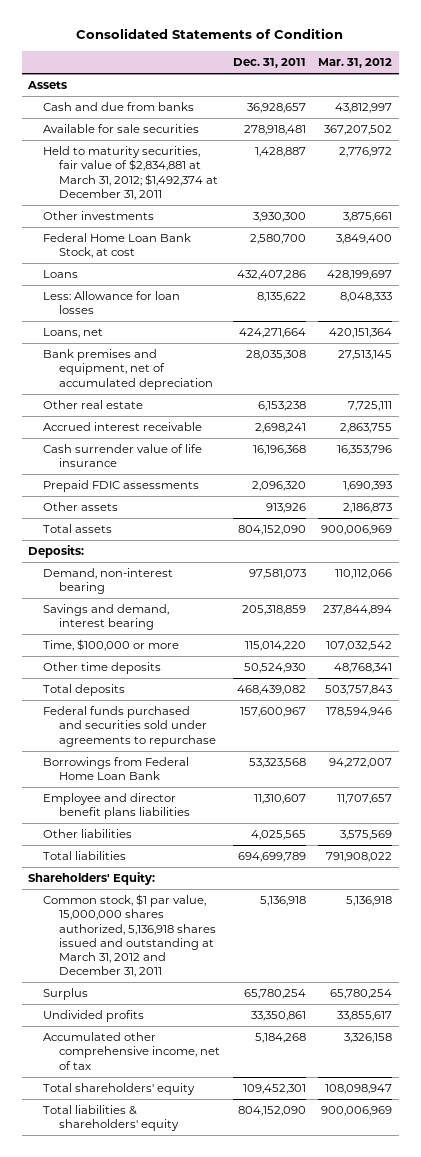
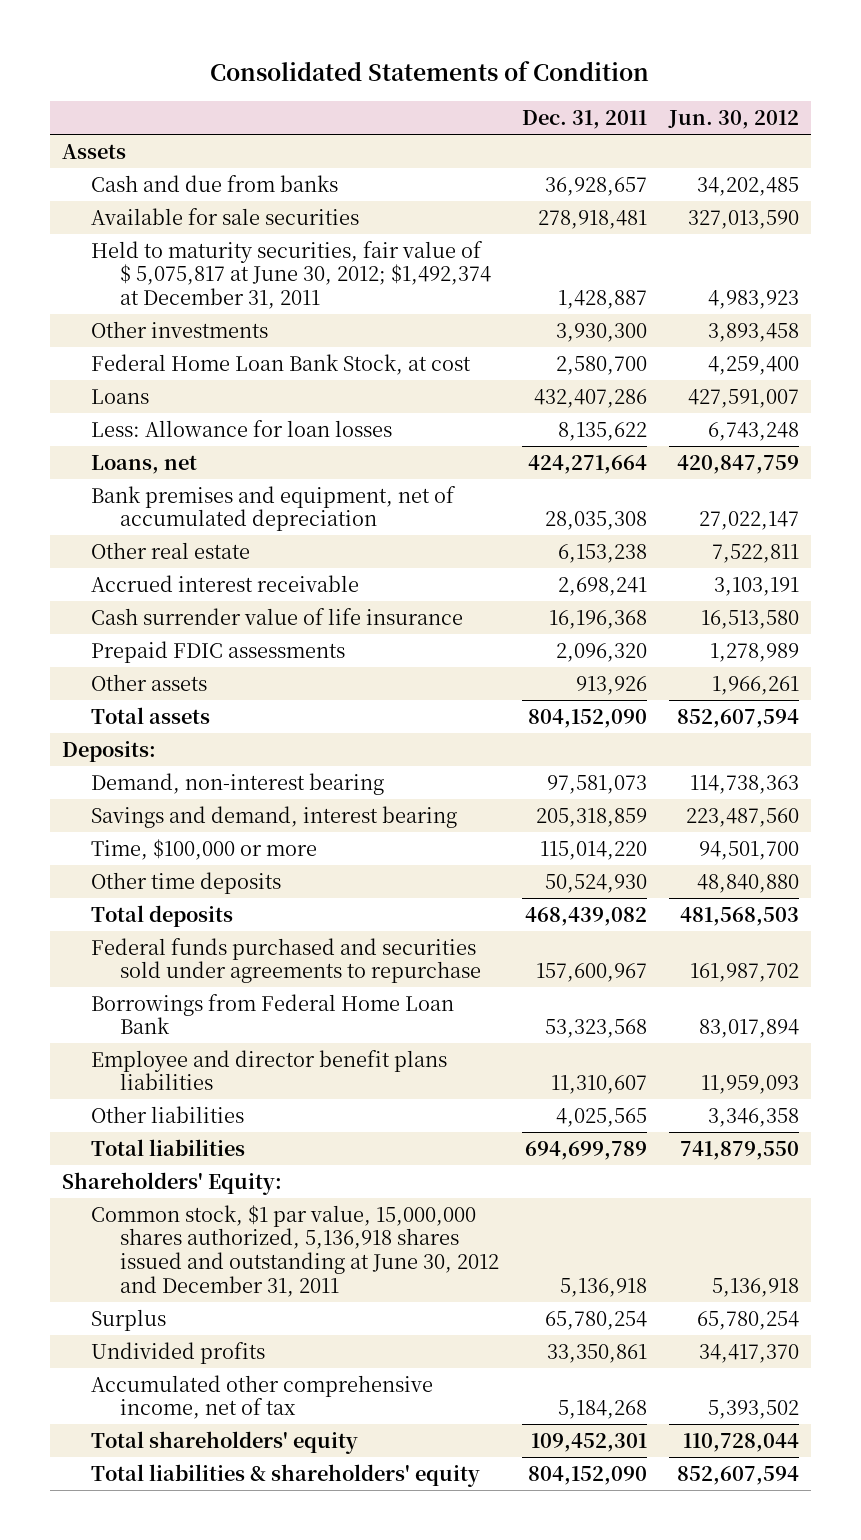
[318,57,393,68] Mar. 31, 2012 -> none
none -> [668,110,800,130] Jun. 30, 2012
[43,146,218,200] Held to maturity securities, fair value of $2,834,881 at March 31, 2012; $1,492,374 at December 31, 2011 -> [91,240,492,310] Held to maturity securities, fair value of $ 5,075,817 at June 30, 2012; $1,492,374 at December 31, 2011
[43,894,216,978] Common stock, $1 par value, 15,000,000 shares authorized, 5,136,918 shares issued and outstanding at March 31, 2012 and December 31, 2011 -> [91,1204,500,1298] Common stock, $1 par value, 15,000,000 shares authorized, 5,136,918 shares issued and outstanding at June 30, 2012 and December 31, 2011

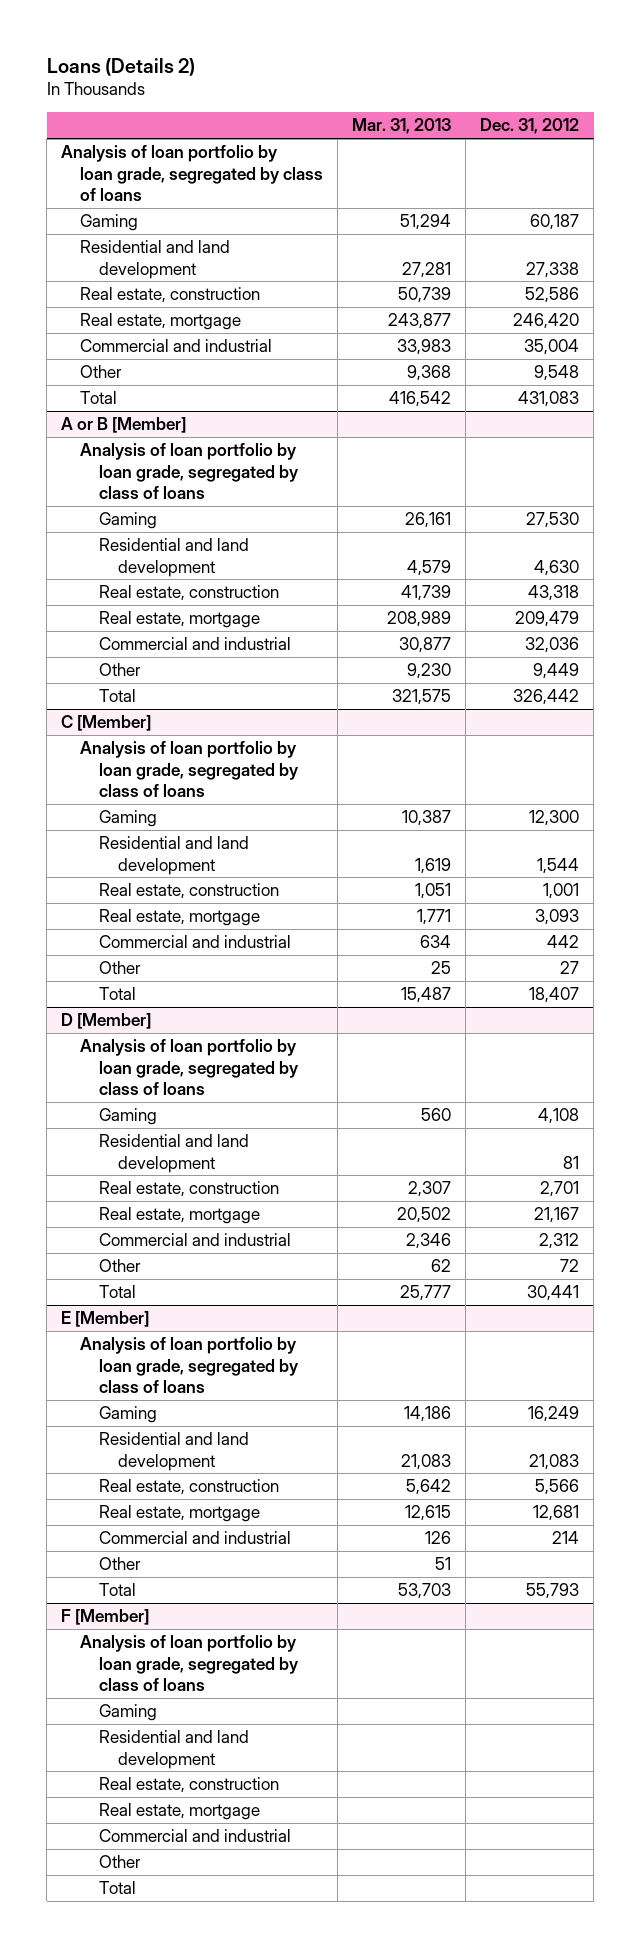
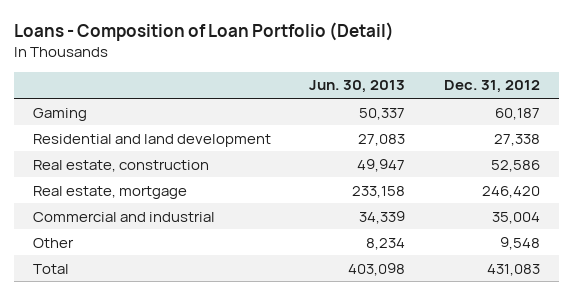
[46,57,195,76] Loans (Details 2) -> [13,21,394,41] Loans - Composition of Loan Portfolio (Detail)
[352,118,452,135] Mar. 31, 2013 -> none
none -> [309,80,406,94] Jun. 30, 2013
[61,145,324,201] Analysis of loan portfolio by loan grade, segregated by class of loans -> none
[61,417,187,434] A or B [Member] -> none
[80,443,299,499] Analysis of loan portfolio by loan grade, segregated by class of loans -> none
[98,512,157,530] Gaming -> none
[98,538,249,577] Residential and land development -> none
[98,585,279,602] Real estate, construction -> none
[98,611,260,629] Real estate, mortgage -> none
[98,637,291,651] Commercial and industrial -> none
[98,663,141,677] Other -> none
[98,689,136,703] Total -> none
[61,715,152,732] C [Member] -> none
[80,741,299,797] Analysis of loan portfolio by loan grade, segregated by class of loans -> none
[98,810,157,828] Gaming -> none
[98,836,249,875] Residential and land development -> none
[98,883,279,900] Real estate, construction -> none
[98,909,260,927] Real estate, mortgage -> none
[98,935,291,949] Commercial and industrial -> none
[98,961,141,975] Other -> none
[98,987,136,1001] Total -> none
[61,1013,152,1030] D [Member] -> none
[80,1039,299,1095] Analysis of loan portfolio by loan grade, segregated by class of loans -> none
[98,1108,157,1126] Gaming -> none
[98,1134,249,1173] Residential and land development -> none
[98,1181,279,1198] Real estate, construction -> none
[98,1207,260,1225] Real estate, mortgage -> none
[98,1233,291,1247] Commercial and industrial -> none
[98,1259,141,1273] Other -> none
[98,1285,136,1299] Total -> none
[61,1311,150,1328] E [Member] -> none
[80,1337,299,1393] Analysis of loan portfolio by loan grade, segregated by class of loans -> none
[98,1406,157,1424] Gaming -> none
[98,1432,249,1471] Residential and land development -> none
[98,1479,279,1496] Real estate, construction -> none
[98,1505,260,1523] Real estate, mortgage -> none
[98,1531,291,1545] Commercial and industrial -> none
[98,1557,141,1571] Other -> none
[98,1583,136,1597] Total -> none
[61,1609,150,1626] F [Member] -> none
[80,1635,299,1691] Analysis of loan portfolio by loan grade, segregated by class of loans -> none
[98,1704,157,1722] Gaming -> none
[98,1730,249,1769] Residential and land development -> none
[98,1777,279,1794] Real estate, construction -> none
[98,1803,260,1821] Real estate, mortgage -> none
[98,1829,291,1843] Commercial and industrial -> none
[98,1855,141,1869] Other -> none
[98,1881,136,1895] Total -> none

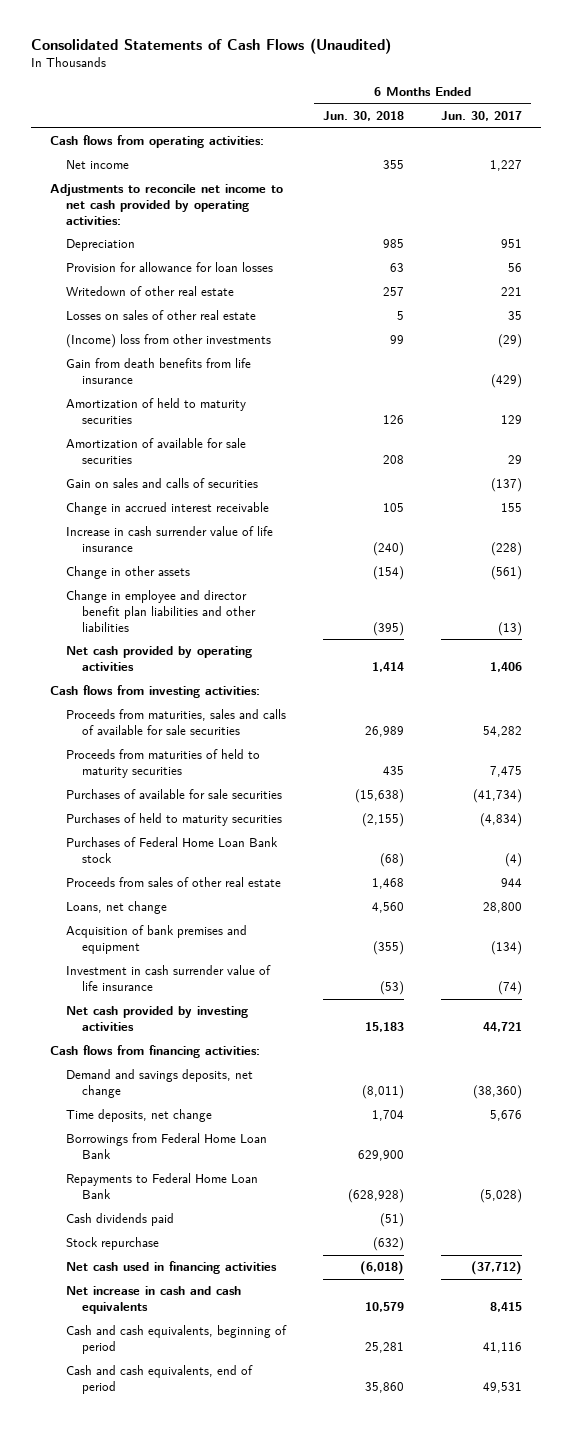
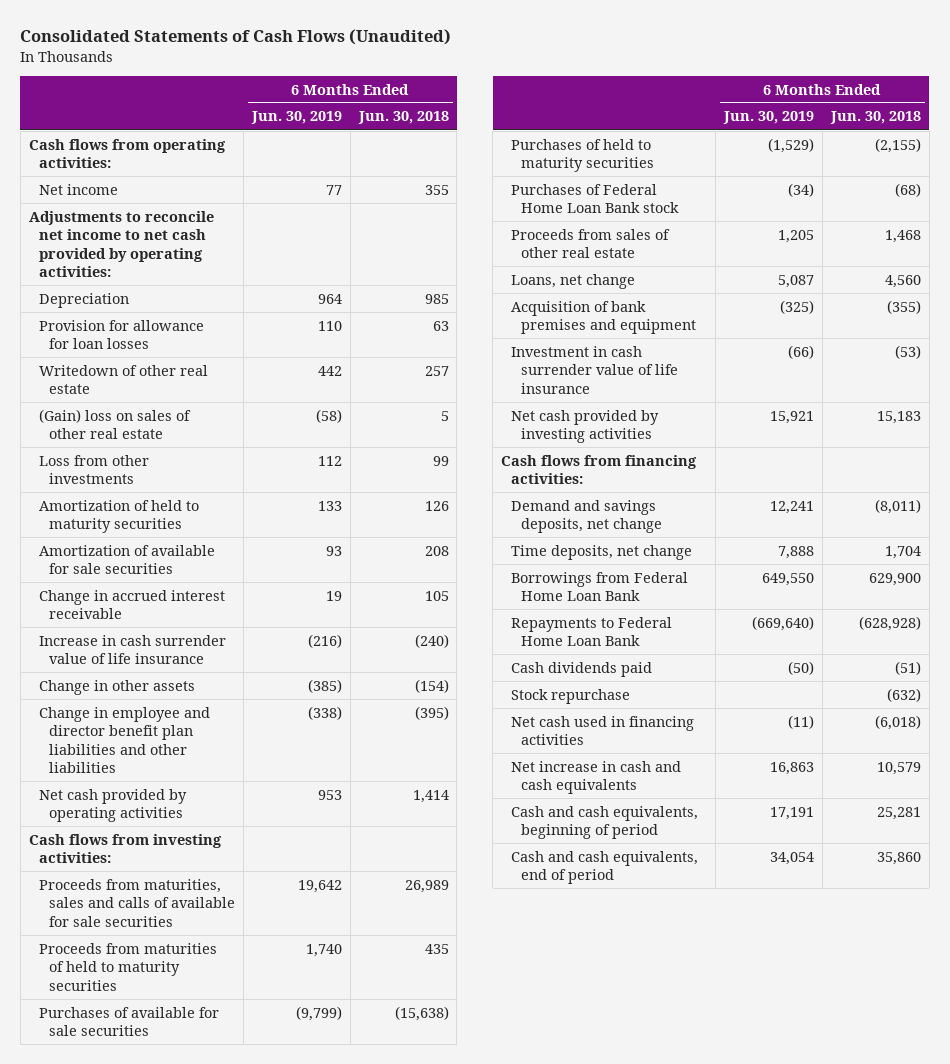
[441,111,523,122] Jun. 30, 2017 -> none
none -> [250,111,342,125] Jun. 30, 2019
[65,358,251,384] Gain from death benefits from life insurance -> none
[65,310,256,321] Losses on sales of other real estate -> [38,408,191,440] (Gain) loss on sales of other real estate
[65,334,271,349] (Income) loss from other investments -> [38,454,149,485] Loss from other investments
[65,478,258,489] Gain on sales and calls of securities -> none

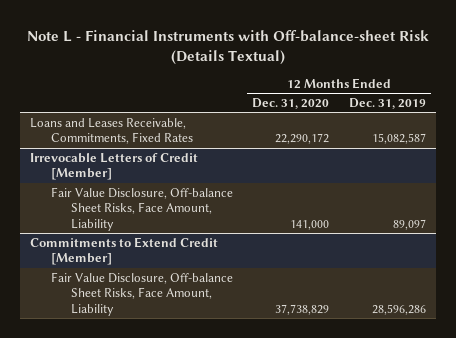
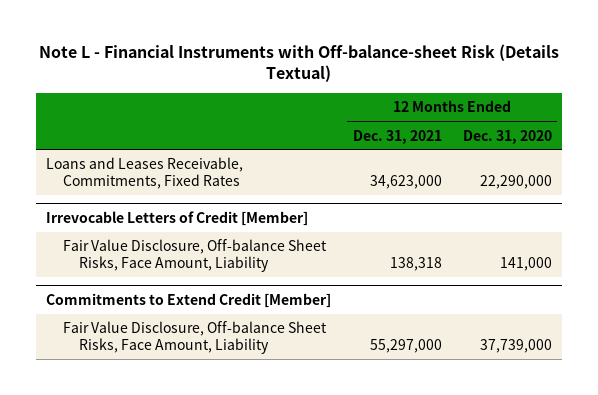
[348,98,426,110] Dec. 31, 2019 -> none
none -> [352,129,442,144] Dec. 31, 2021
[275,133,330,145] 22,290,172 -> [479,175,552,190] 22,290,000
[275,304,330,316] 37,738,829 -> [479,339,552,354] 37,739,000

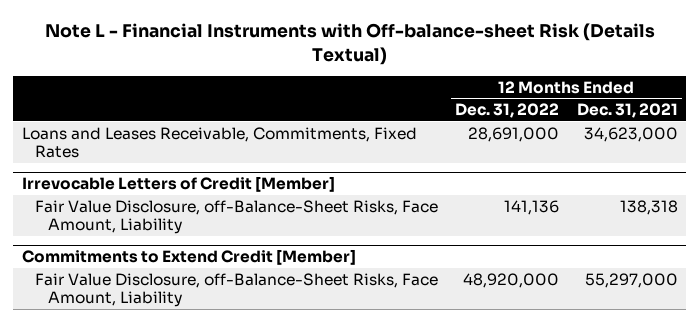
[462,129,552,144] Dec. 31, 2020 -> none
none -> [455,103,560,119] Dec. 31, 2022
[62,239,327,273] Fair Value Disclosure, Off-balance Sheet Risks, Face Amount, Liability -> [34,199,438,235] Fair Value Disclosure, off-Balance-Sheet Risks, Face Amount, Liability
[62,321,327,355] Fair Value Disclosure, Off-balance Sheet Risks, Face Amount, Liability -> [34,272,438,308] Fair Value Disclosure, off-Balance-Sheet Risks, Face Amount, Liability

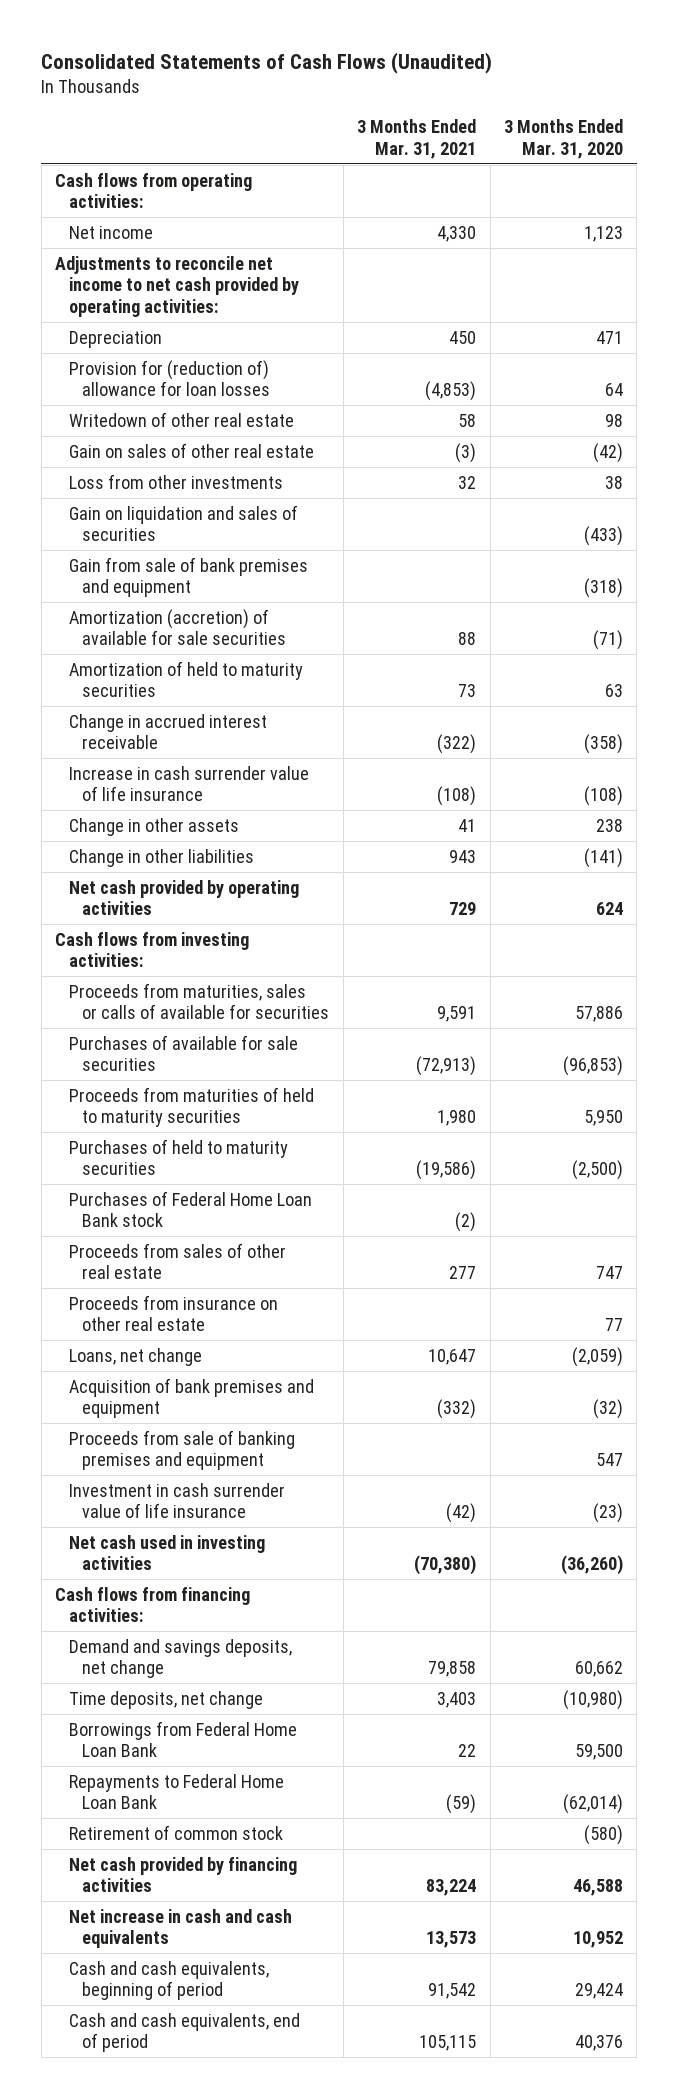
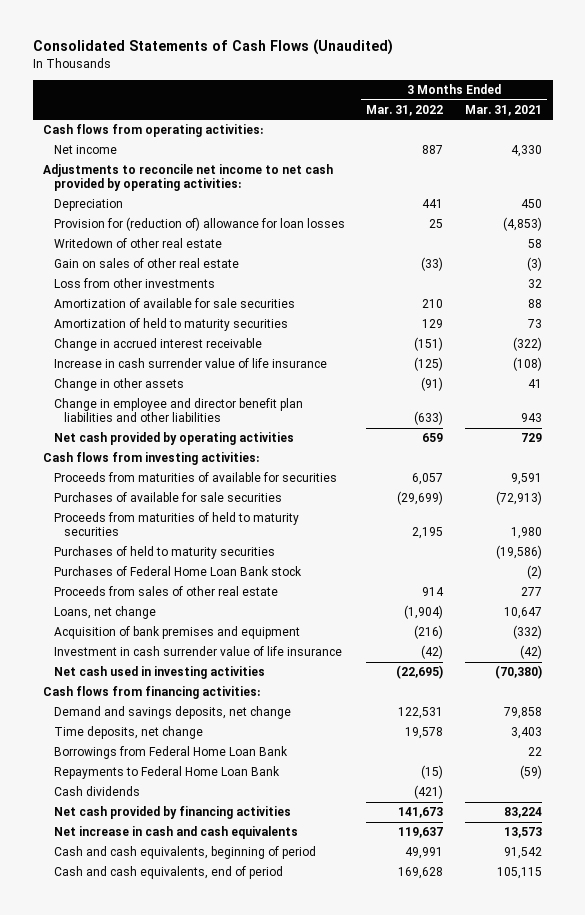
[503,119,623,159] 3 Months Ended Mar. 31, 2020 -> none
none -> [366,104,444,116] Mar. 31, 2022
[68,504,298,542] Gain on liquidation and sales of securities -> none
[68,556,308,598] Gain from sale of bank premises and equipment -> none
[68,608,287,646] Amortization (accretion) of available for sale securities -> [53,298,295,309] Amortization of available for sale securities
[68,848,254,867] Change in other liabilities -> [53,398,303,423] Change in employee and director benefit plan liabilities and other liabilities
[68,982,330,1020] Proceeds from maturities, sales or calls of available for securities -> [53,472,337,483] Proceeds from maturities of available for securities
[68,1294,278,1332] Proceeds from insurance on other real estate -> none
[68,1429,295,1471] Proceeds from sale of banking premises and equipment -> none
[68,1824,283,1840] Retirement of common stock -> none
none -> [53,786,140,797] Cash dividends

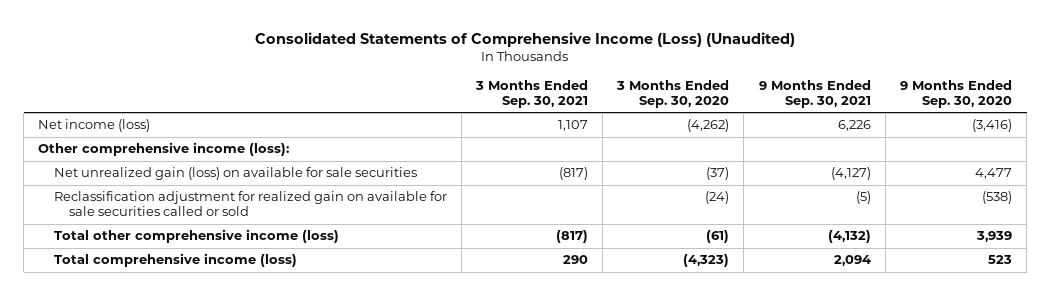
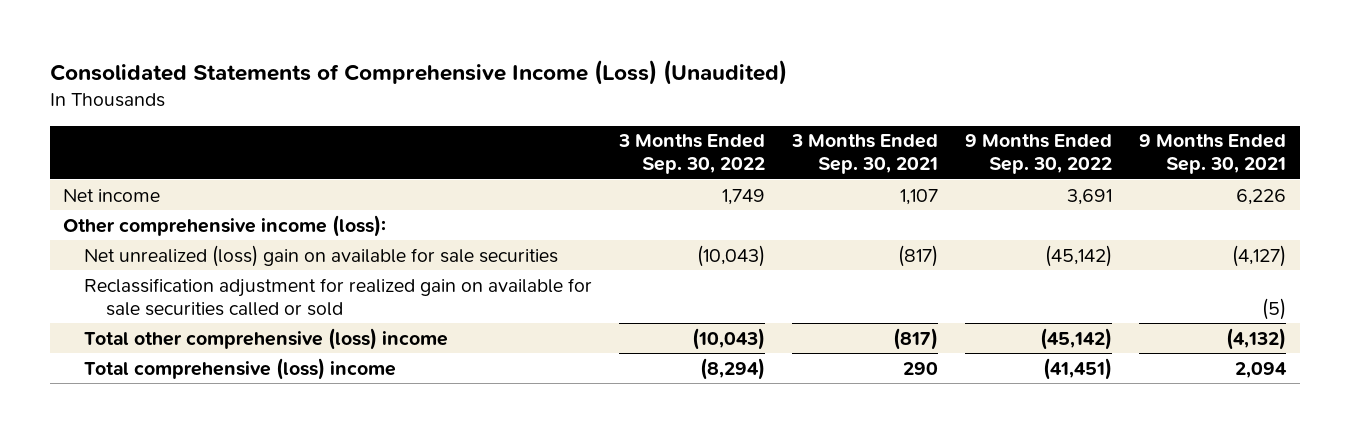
[616,80,730,108] 3 Months Ended Sep. 30, 2020 -> none
[899,80,1012,108] 9 Months Ended Sep. 30, 2020 -> none
none -> [618,134,766,175] 3 Months Ended Sep. 30, 2022
none -> [965,134,1113,175] 9 Months Ended Sep. 30, 2022
[38,119,151,133] Net income (loss) -> [63,188,161,202] Net income
[53,167,417,181] Net unrealized gain (loss) on available for sale securities -> [84,244,559,267] Net unrealized (loss) gain on available for sale securities
[53,229,339,244] Total other comprehensive income (loss) -> [84,327,449,350] Total other comprehensive (loss) income
[53,253,297,268] Total comprehensive income (loss) -> [84,357,397,380] Total comprehensive (loss) income

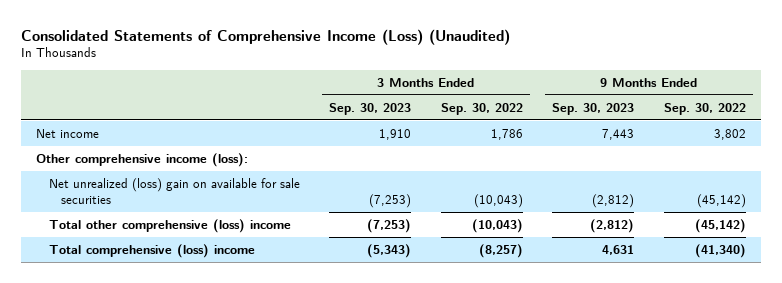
[791,134,939,175] 3 Months Ended Sep. 30, 2021 -> none
[1139,134,1287,175] 9 Months Ended Sep. 30, 2021 -> none
none -> [329,102,412,115] Sep. 30, 2023
none -> [552,102,635,115] Sep. 30, 2023
[722,188,766,205] 1,749 -> [490,128,523,140] 1,786
[1067,188,1113,205] 3,691 -> [714,128,747,140] 3,802
[84,277,593,316] Reclassification adjustment for realized gain on available for sale securities called or sold -> none
[700,357,766,380] (8,294) -> [478,243,523,258] (8,257)
[1043,357,1113,380] (41,451) -> [695,243,747,258] (41,340)

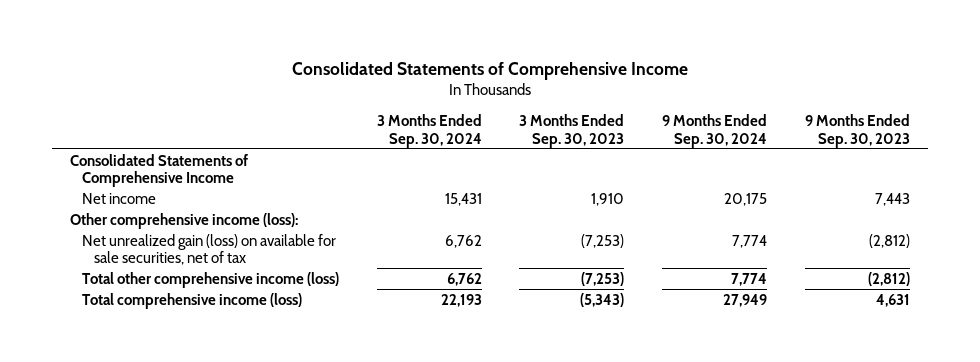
[21,28,511,45] Consolidated Statements of Comprehensive Income (Loss) (Unaudited) -> [292,62,689,81] Consolidated Statements of Comprehensive Income
[440,102,523,115] Sep. 30, 2022 -> none
[664,102,747,115] Sep. 30, 2022 -> none
none -> [376,114,482,148] 3 Months Ended Sep. 30, 2024
none -> [662,114,768,148] 9 Months Ended Sep. 30, 2024
none -> [70,153,249,188] Consolidated Statements of Comprehensive Income
[48,177,300,205] Net unrealized (loss) gain on available for sale securities -> [82,233,337,266] Net unrealized gain (loss) on available for sale securities, net of tax
[48,218,291,233] Total other comprehensive (loss) income -> [82,271,340,288] Total other comprehensive income (loss)
[48,243,255,258] Total comprehensive (loss) income -> [82,292,303,309] Total comprehensive income (loss)

